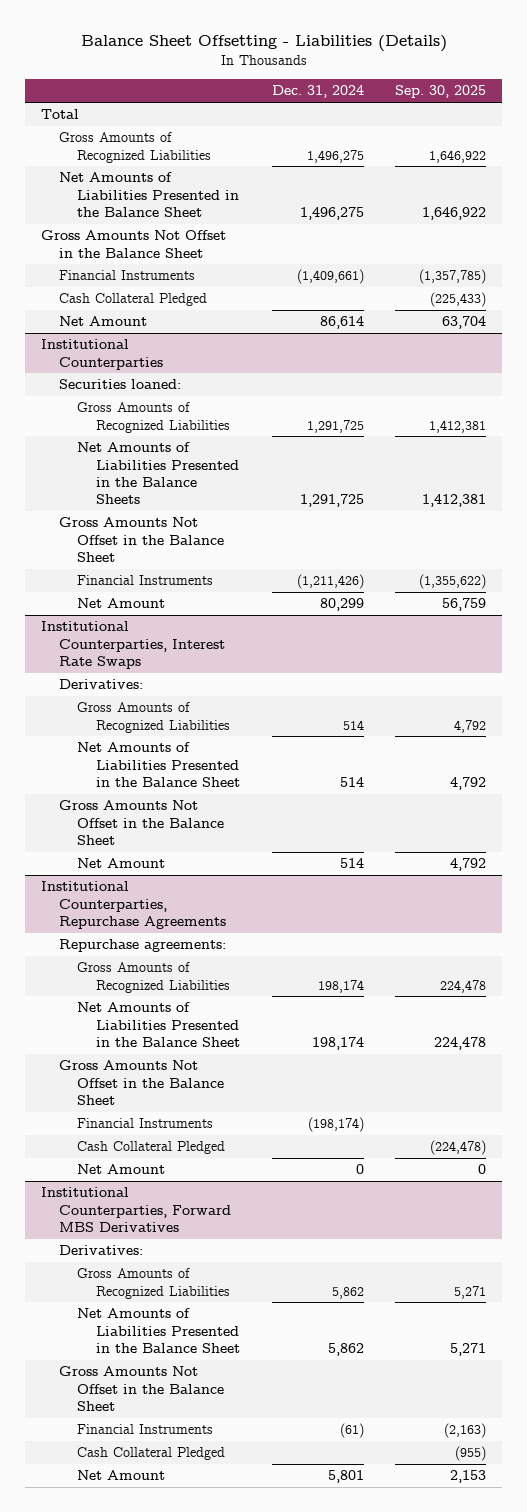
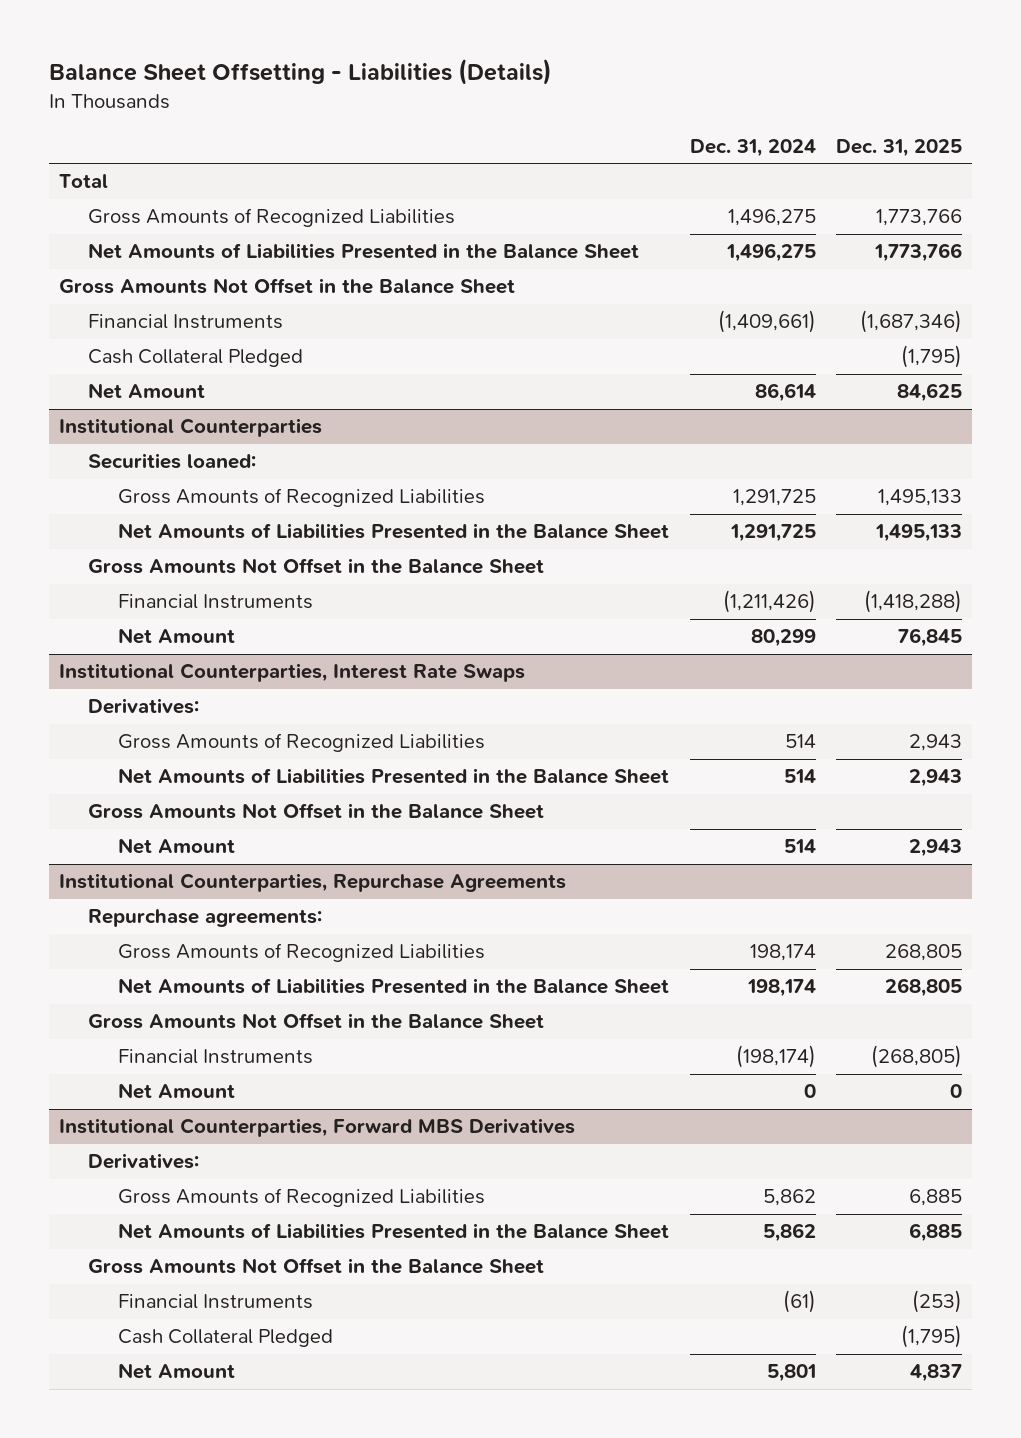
[395,85,487,99] Sep. 30, 2025 -> none
none -> [836,138,963,157] Dec. 31, 2025
[77,442,239,505] Net Amounts of Liabilities Presented in the Balance Sheets -> [118,523,670,540] Net Amounts of Liabilities Presented in the Balance Sheet
[77,1141,226,1155] Cash Collateral Pledged -> none

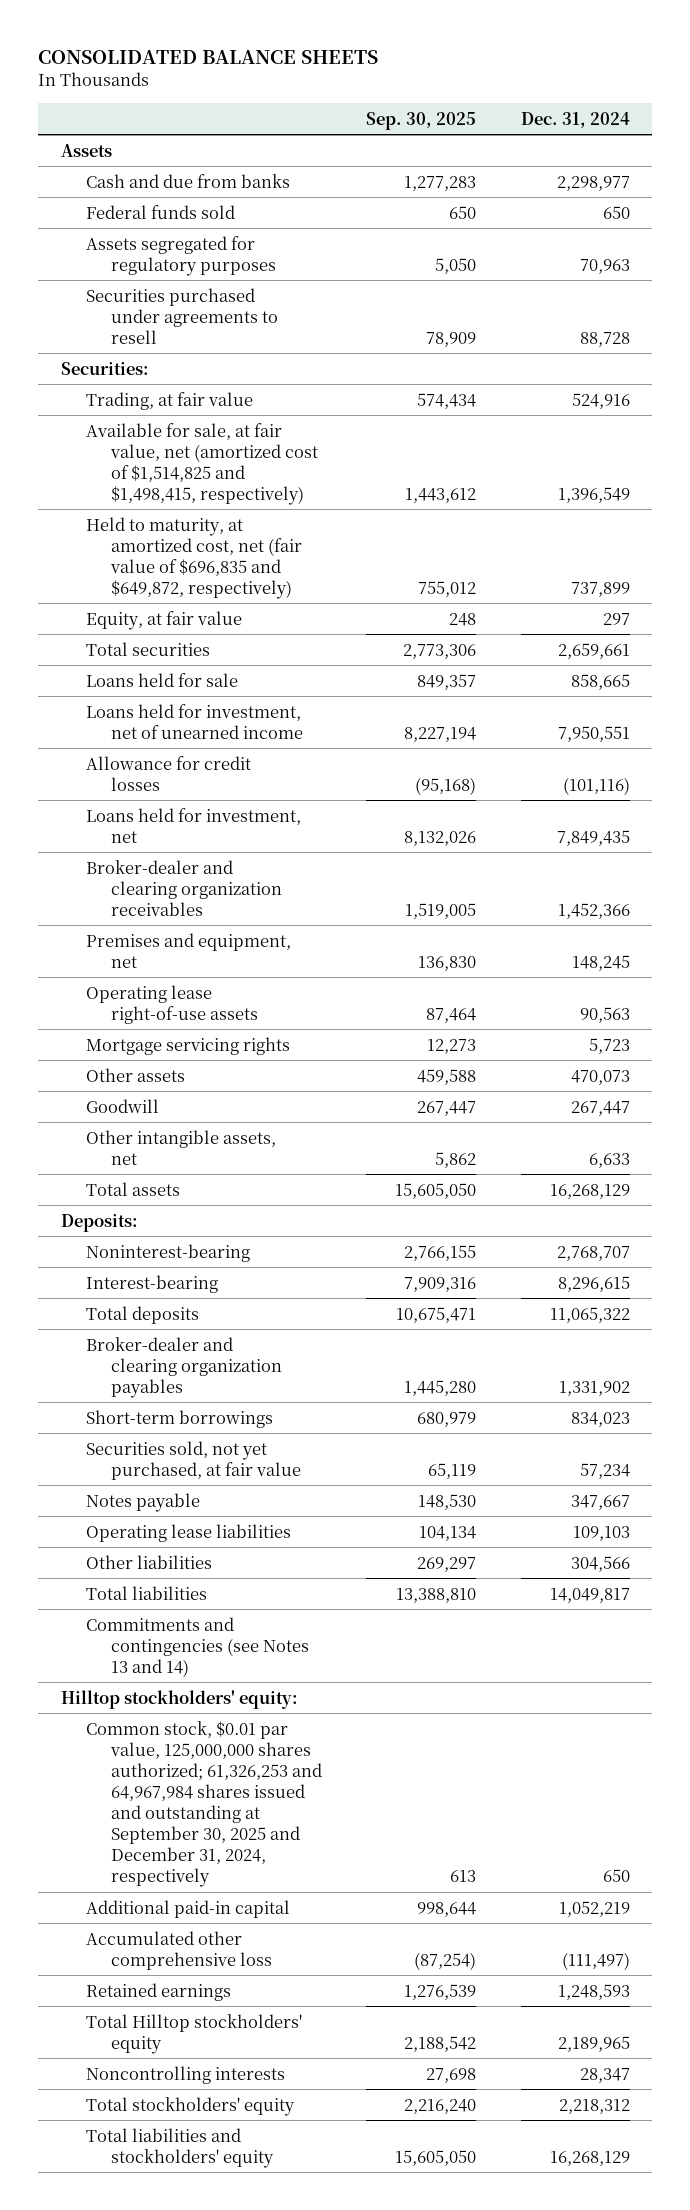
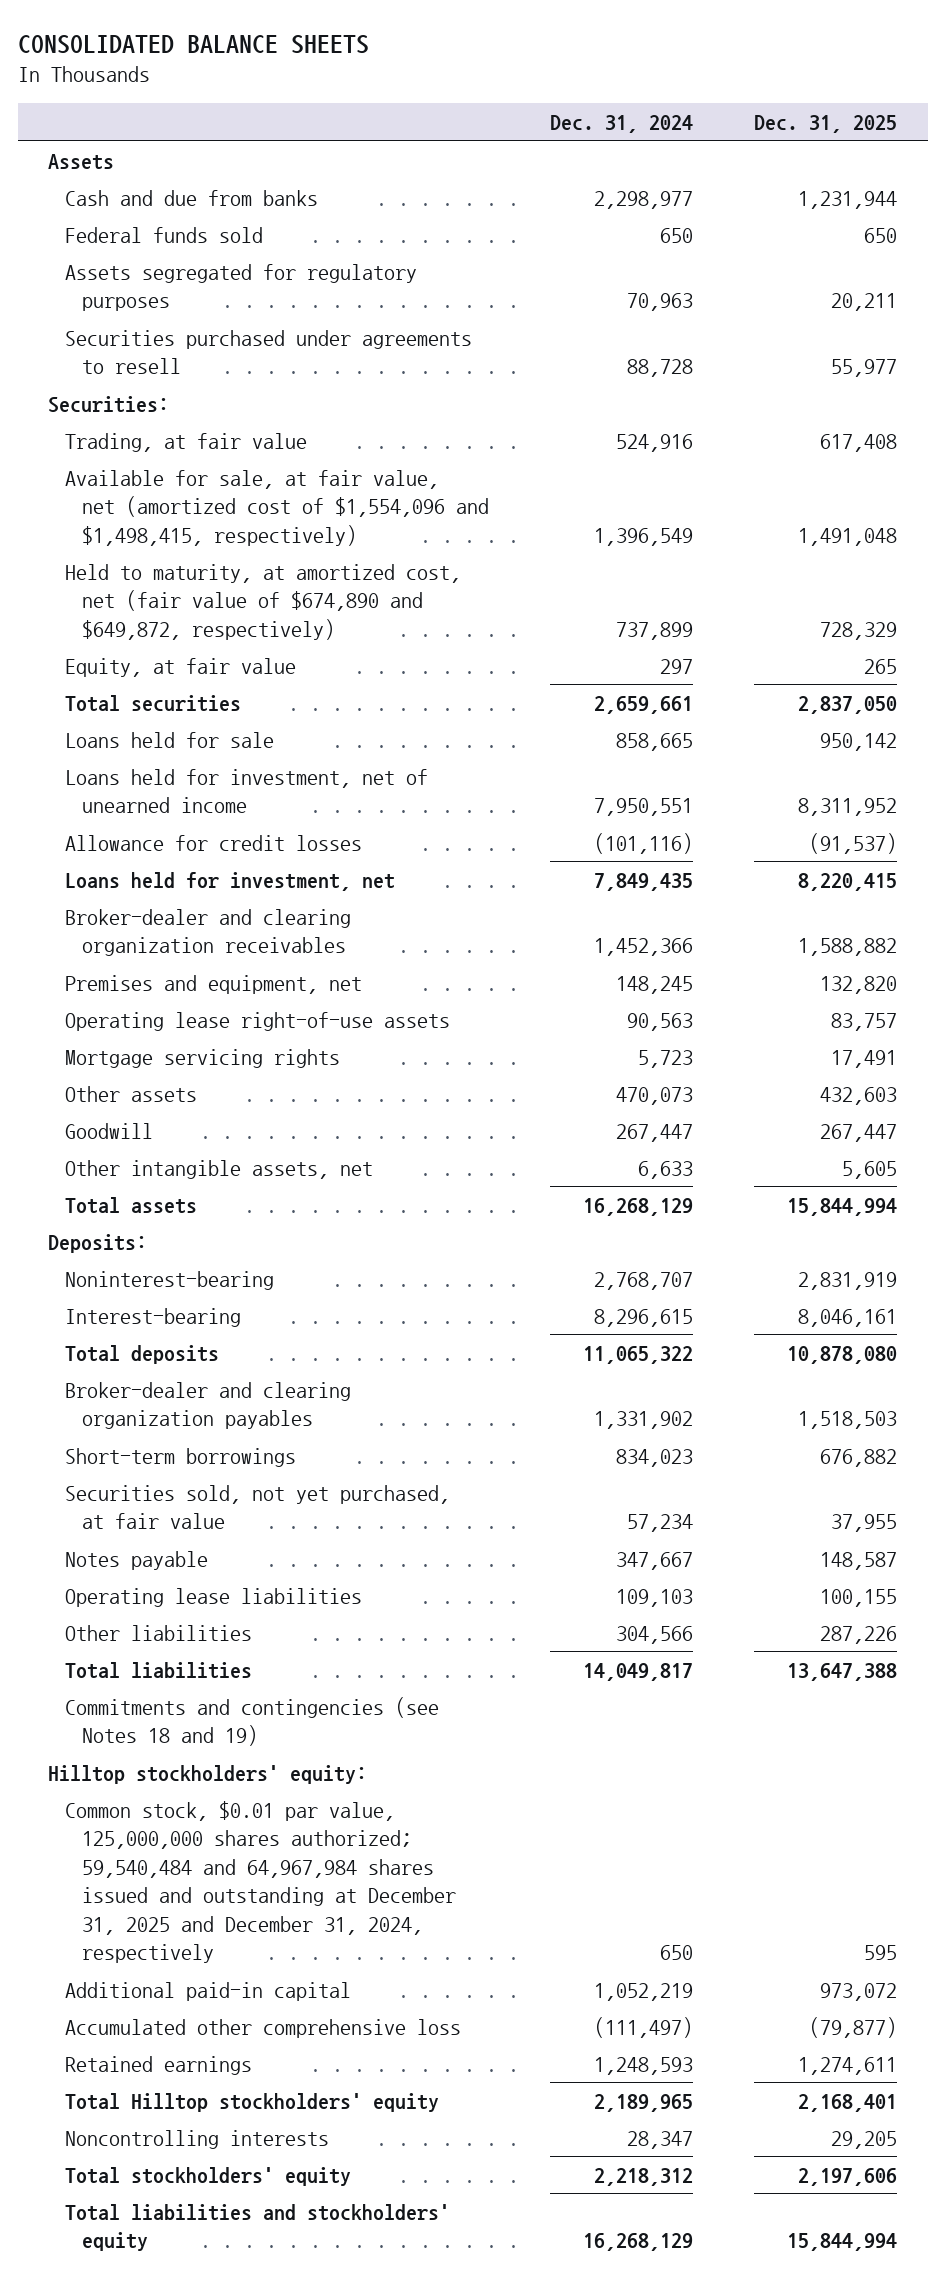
[366,111,477,130] Sep. 30, 2025 -> none
none -> [754,115,898,134] Dec. 31, 2025
[85,422,318,505] Available for sale, at fair value, net (amortized cost of $1,514,825 and $1,498,415, respectively) -> [64,469,489,546] Available for sale, at fair value, net (amortized cost of $1,554,096 and $1,498,415, respectively)
[85,516,302,599] Held to maturity, at amortized cost, net (fair value of $696,835 and $649,872, respectively) -> [64,563,461,640] Held to maturity, at amortized cost, net (fair value of $674,890 and $649,872, respectively)
[85,1616,309,1677] Commitments and contingencies (see Notes 13 and 14) -> [64,1696,439,1747] Commitments and contingencies (see Notes 18 and 19)
[85,1720,322,1888] Common stock, $0.01 par value, 125,000,000 shares authorized; 61,326,253 and 64,967,984 shares issued and outstanding at September 30, 2025 and December 31, 2024, respectively -> [64,1800,456,1964] Common stock, $0.01 par value, 125,000,000 shares authorized; 59,540,484 and 64,967,984 shares issued and outstanding at December 31, 2025 and December 31, 2024, respectively

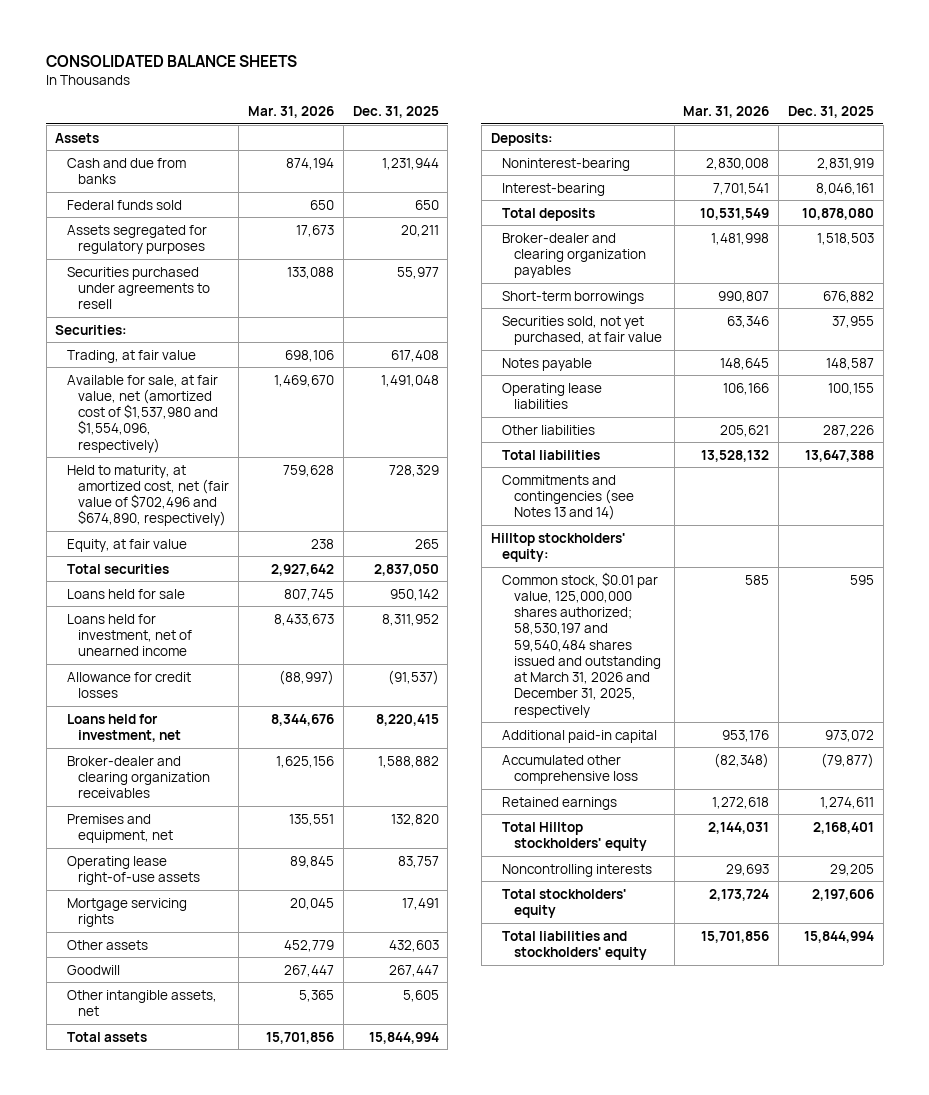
[549,115,693,134] Dec. 31, 2024 -> none
none -> [247,105,334,118] Mar. 31, 2026
[64,469,489,546] Available for sale, at fair value, net (amortized cost of $1,554,096 and $1,498,415, respectively) -> [66,374,219,453] Available for sale, at fair value, net (amortized cost of $1,537,980 and $1,554,096, respectively)
[64,563,461,640] Held to maturity, at amortized cost, net (fair value of $674,890 and $649,872, respectively) -> [66,464,230,527] Held to maturity, at amortized cost, net (fair value of $702,496 and $674,890, respectively)
[64,1696,439,1747] Commitments and contingencies (see Notes 18 and 19) -> [502,474,634,521] Commitments and contingencies (see Notes 13 and 14)
[64,1800,456,1964] Common stock, $0.01 par value, 125,000,000 shares authorized; 59,540,484 and 64,967,984 shares issued and outstanding at December 31, 2025 and December 31, 2024, respectively -> [502,571,661,718] Common stock, $0.01 par value, 125,000,000 shares authorized; 58,530,197 and 59,540,484 shares issued and outstanding at March 31, 2026 and December 31, 2025, respectively

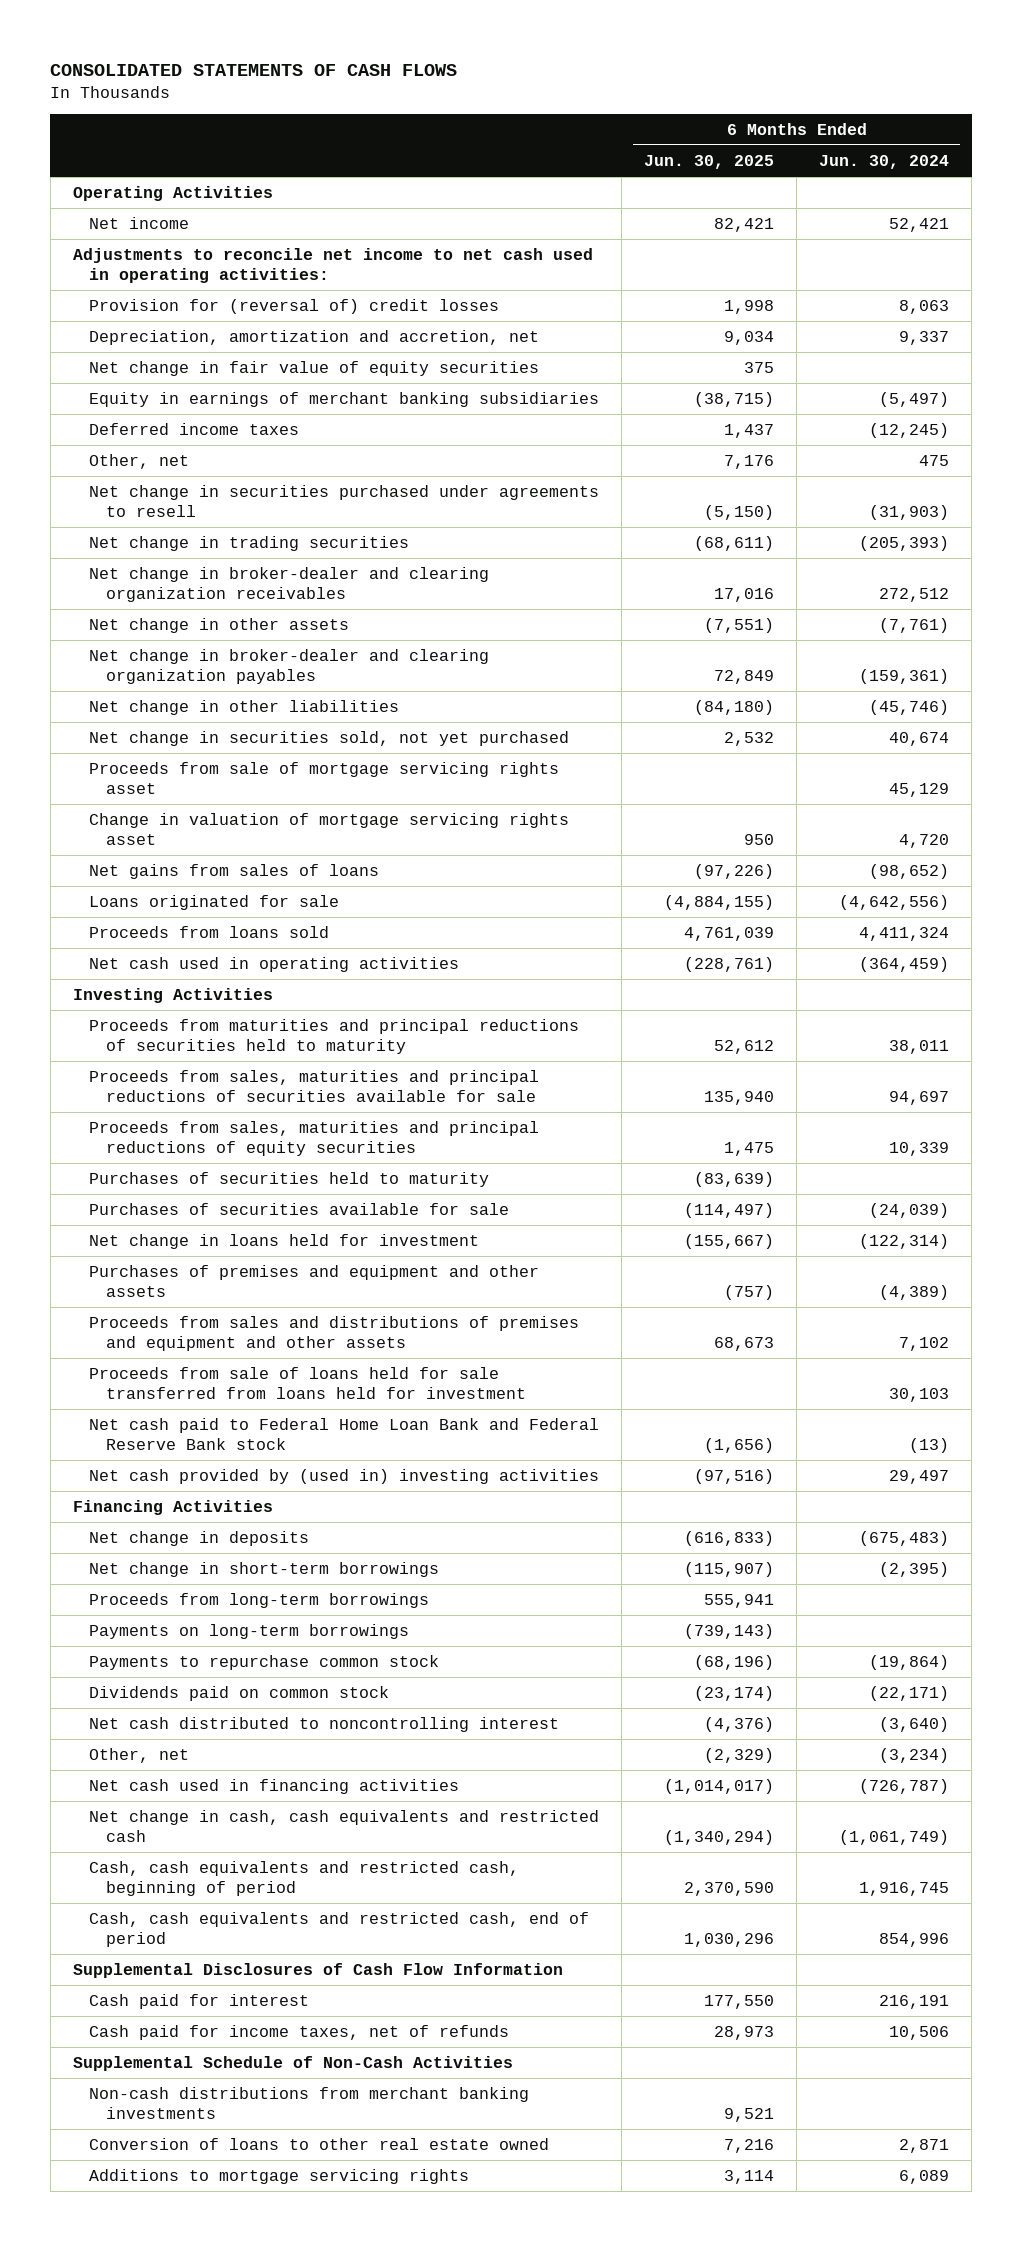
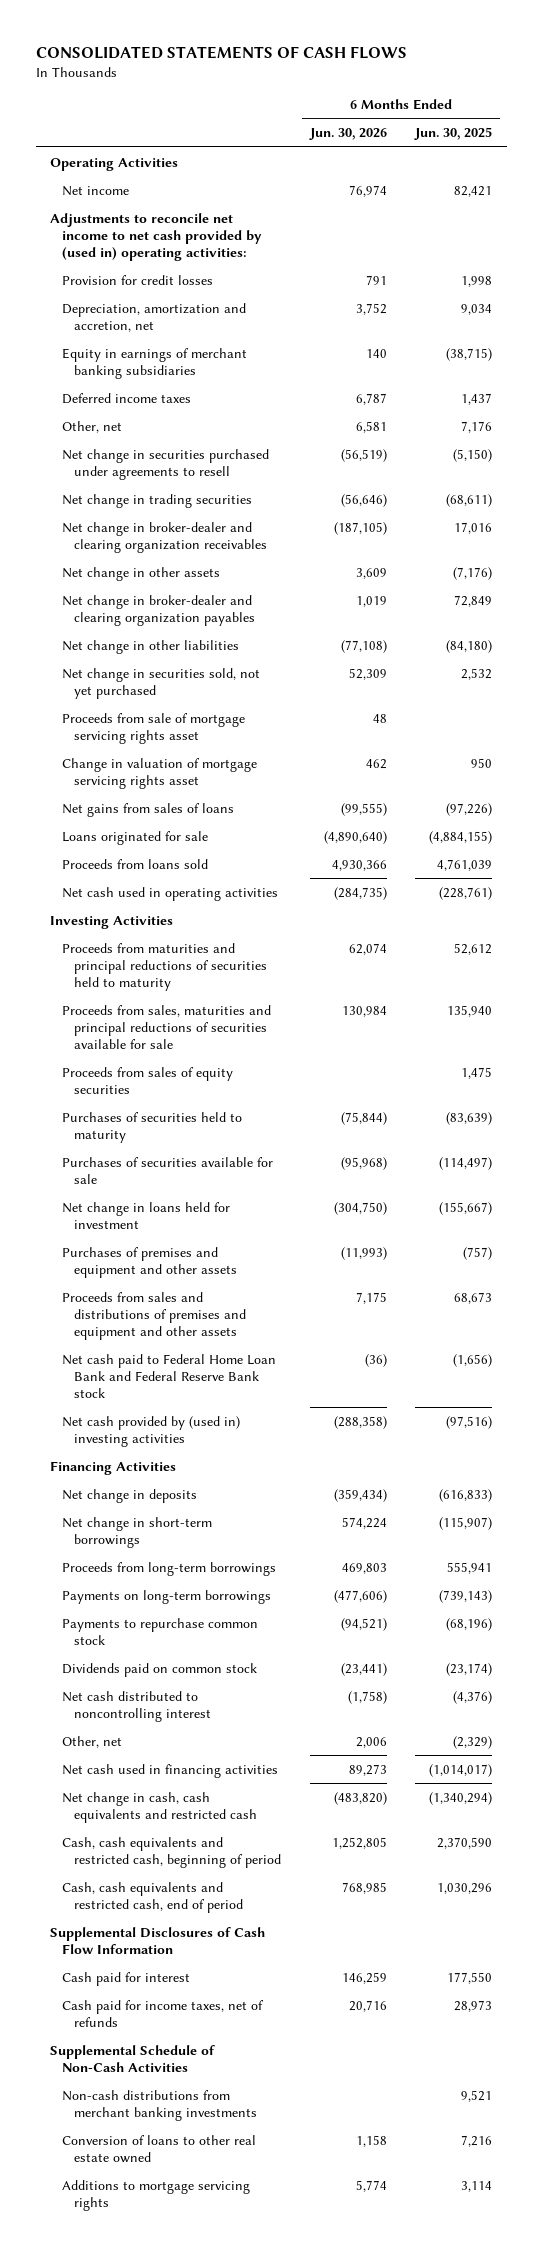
[819,154,950,169] Jun. 30, 2024 -> none
none -> [308,128,387,141] Jun. 30, 2026
[72,247,593,283] Adjustments to reconcile net income to net cash used in operating activities: -> [50,212,263,261] Adjustments to reconcile net income to net cash provided by (used in) operating activities:
[89,298,500,314] Provision for (reversal of) credit losses -> [62,274,214,285] Provision for credit losses
[89,360,540,376] Net change in fair value of equity securities -> none
[704,617,775,633] (7,551) -> [453,566,493,580] (7,176)
[89,1120,540,1156] Proceeds from sales, maturities and principal reductions of equity securities -> [62,1066,234,1094] Proceeds from sales of equity securities
[89,1366,526,1399] Proceeds from sale of loans held for sale transferred from loans held for investment -> none

